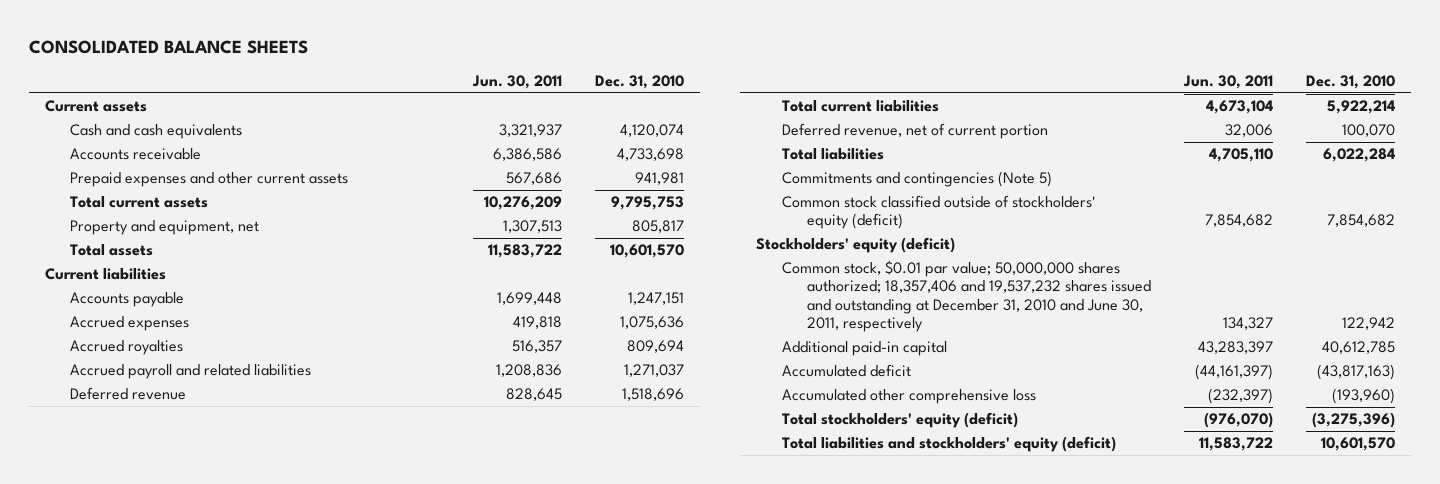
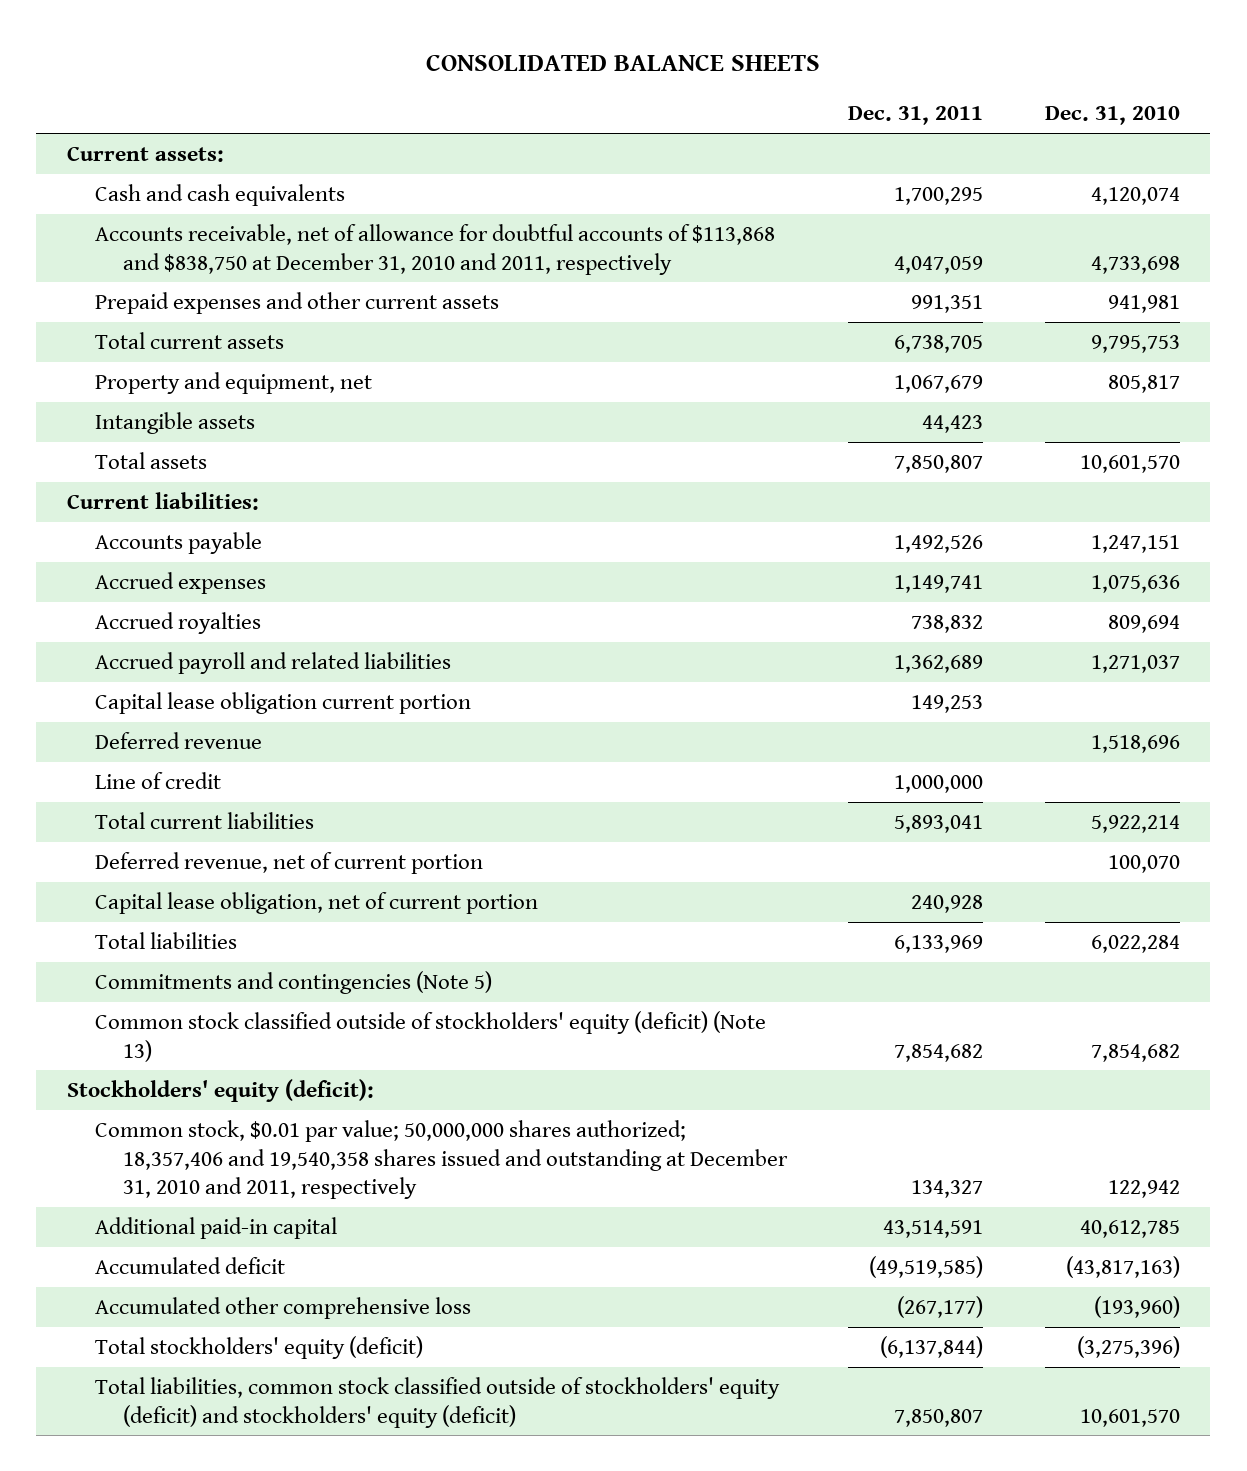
[471,75,562,90] Jun. 30, 2011 -> none
none -> [848,106,984,126] Dec. 31, 2011
[45,100,148,113] Current assets -> [66,145,224,162] Current assets:
[70,148,202,161] Accounts receivable -> [94,223,775,275] Accounts receivable, net of allowance for doubtful accounts of $113,868 and $838,750 at December 31, 2010 and 2011, respectively
none -> [94,411,255,434] Intangible assets
[45,268,167,281] Current liabilities -> [66,491,259,510] Current liabilities:
none -> [94,691,471,714] Capital lease obligation current portion
none -> [94,771,221,789] Line of credit
none -> [94,891,538,914] Capital lease obligation, net of current portion
[781,195,1096,230] Common stock classified outside of stockholders' equity (deficit) -> [94,1010,766,1062] Common stock classified outside of stockholders' equity (deficit) (Note 13)
[756,237,956,254] Stockholders' equity (deficit) -> [66,1078,374,1102] Stockholders' equity (deficit):
[781,260,1152,333] Common stock, $0.01 par value; 50,000,000 shares authorized; 18,357,406 and 19,537,232 shares issued and outstanding at December 31, 2010 and June 30, 2011, respectively -> [94,1119,788,1200] Common stock, $0.01 par value; 50,000,000 shares authorized; 18,357,406 and 19,540,358 shares issued and outstanding at December 31, 2010 and 2011, respectively
[781,436,1116,453] Total liabilities and stockholders' equity (deficit) -> [94,1376,780,1428] Total liabilities, common stock classified outside of stockholders' equity (deficit) and stockholders' equity (deficit)

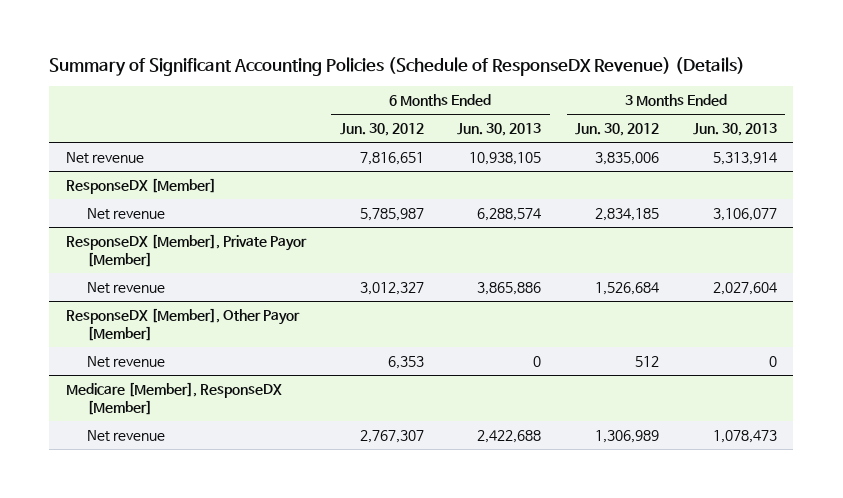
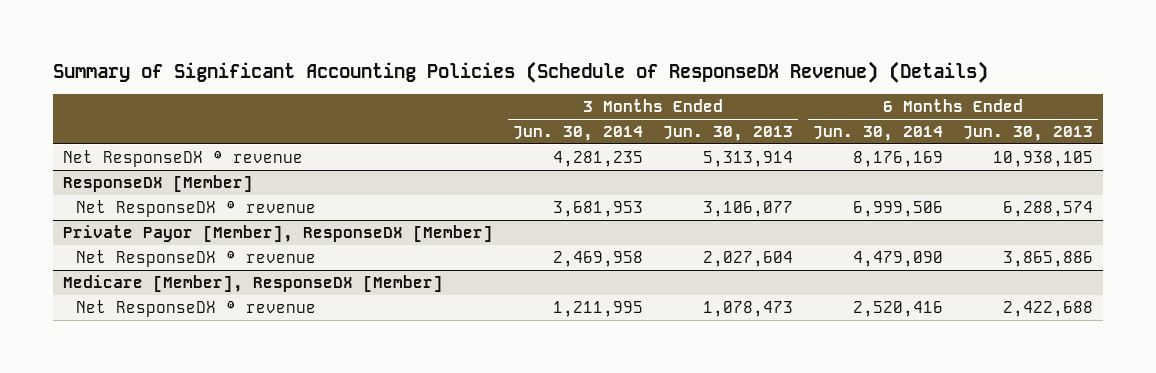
[339,123,424,137] Jun. 30, 2012 -> none
[574,123,659,137] Jun. 30, 2012 -> none
none -> [513,126,644,142] Jun. 30, 2014
none -> [813,126,944,142] Jun. 30, 2014
[66,152,145,165] Net revenue -> [62,150,303,168] Net ResponseDX ® revenue
[66,308,301,341] ResponseDX [Member], Other Payor [Member] -> none
[86,356,165,369] Net revenue -> none
[86,208,165,221] Net revenue -> [75,200,316,218] Net ResponseDX ® revenue
[66,234,308,267] ResponseDX [Member], Private Payor [Member] -> [62,225,493,243] Private Payor [Member], ResponseDX [Member]
[86,282,165,295] Net revenue -> [75,250,316,268] Net ResponseDX ® revenue
[86,430,165,443] Net revenue -> [75,300,316,318] Net ResponseDX ® revenue

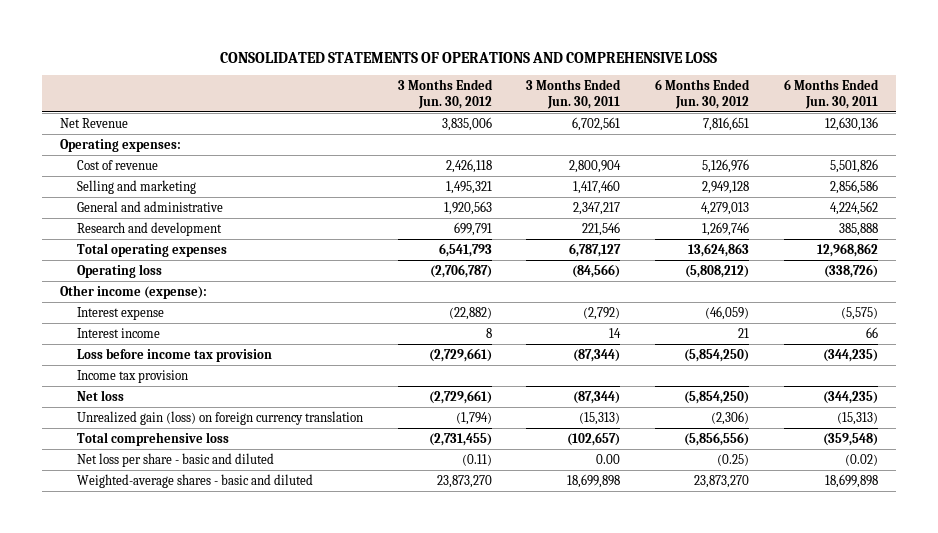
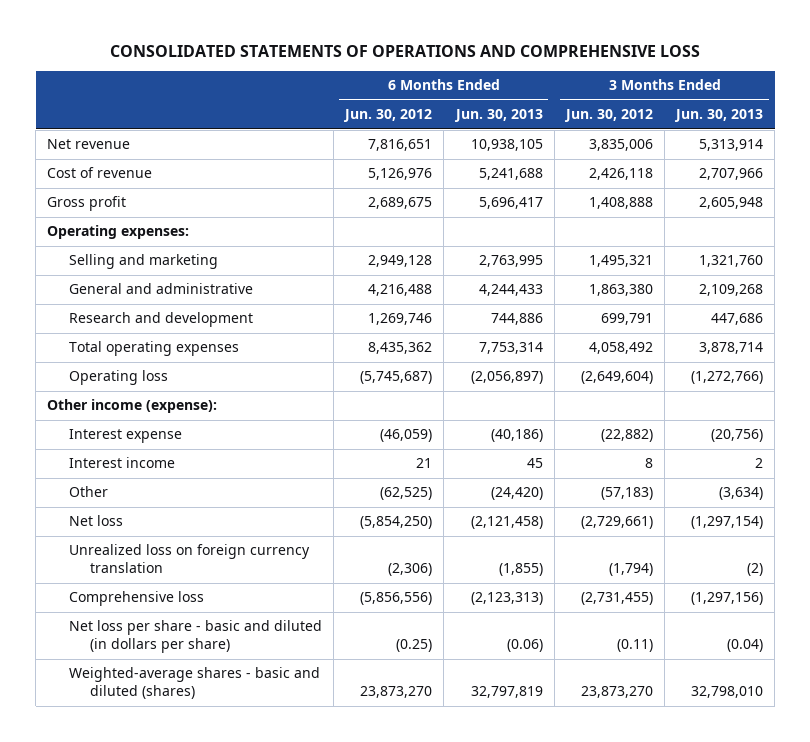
[526,79,622,109] 3 Months Ended Jun. 30, 2011 -> none
[784,79,880,109] 6 Months Ended Jun. 30, 2011 -> none
none -> [453,109,543,123] Jun. 30, 2013
none -> [674,109,764,123] Jun. 30, 2013
[59,117,128,128] Net Revenue -> [47,139,131,150] Net revenue
none -> [47,196,127,212] Gross profit
[59,138,181,152] Operating expenses: -> [47,225,190,240] Operating expenses:
[443,200,492,215] 1,920,563 -> [588,284,653,297] 1,863,380
[701,201,750,215] 4,279,013 -> [368,284,433,297] 4,216,488
[438,242,492,257] 6,541,793 -> [588,342,653,355] 4,058,492
[688,242,750,257] 13,624,863 -> [368,342,433,355] 8,435,362
[429,263,492,278] (2,706,787) -> [580,371,653,385] (2,649,604)
[685,264,750,278] (5,808,212) -> [360,371,433,385] (5,745,687)
[76,347,272,362] Loss before income tax provision -> none
[76,369,188,383] Income tax provision -> none
none -> [68,486,108,498] Other
[76,410,363,425] Unrealized gain (loss) on foreign currency translation -> [68,544,310,574] Unrealized loss on foreign currency translation
[76,431,229,446] Total comprehensive loss -> [68,591,204,607] Comprehensive loss
[76,452,274,467] Net loss per share - basic and diluted -> [68,620,322,654] Net loss per share - basic and diluted (in dollars per share)
[76,473,313,488] Weighted-average shares - basic and diluted -> [68,667,320,700] Weighted-average shares - basic and diluted (shares)

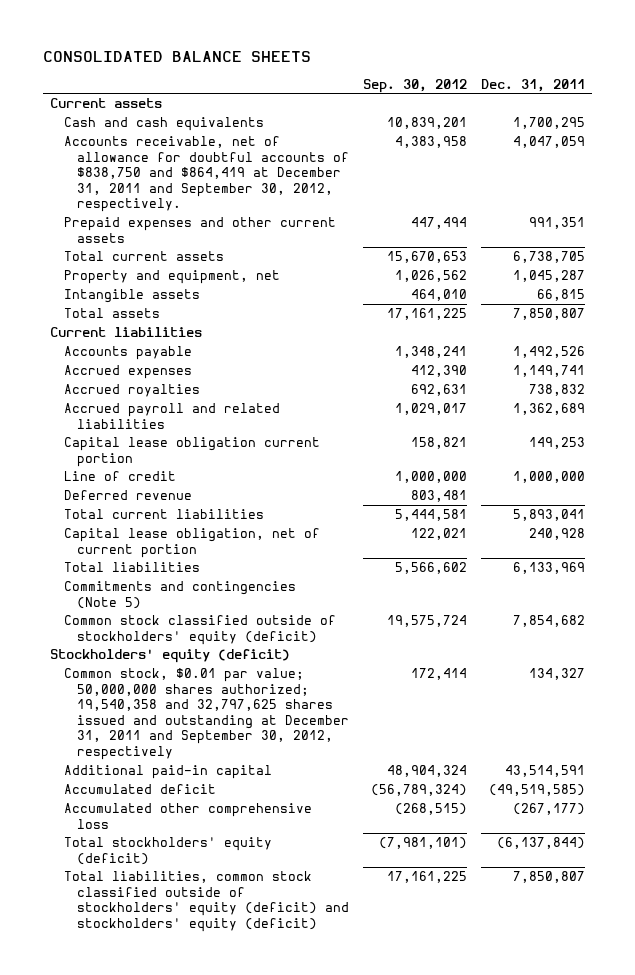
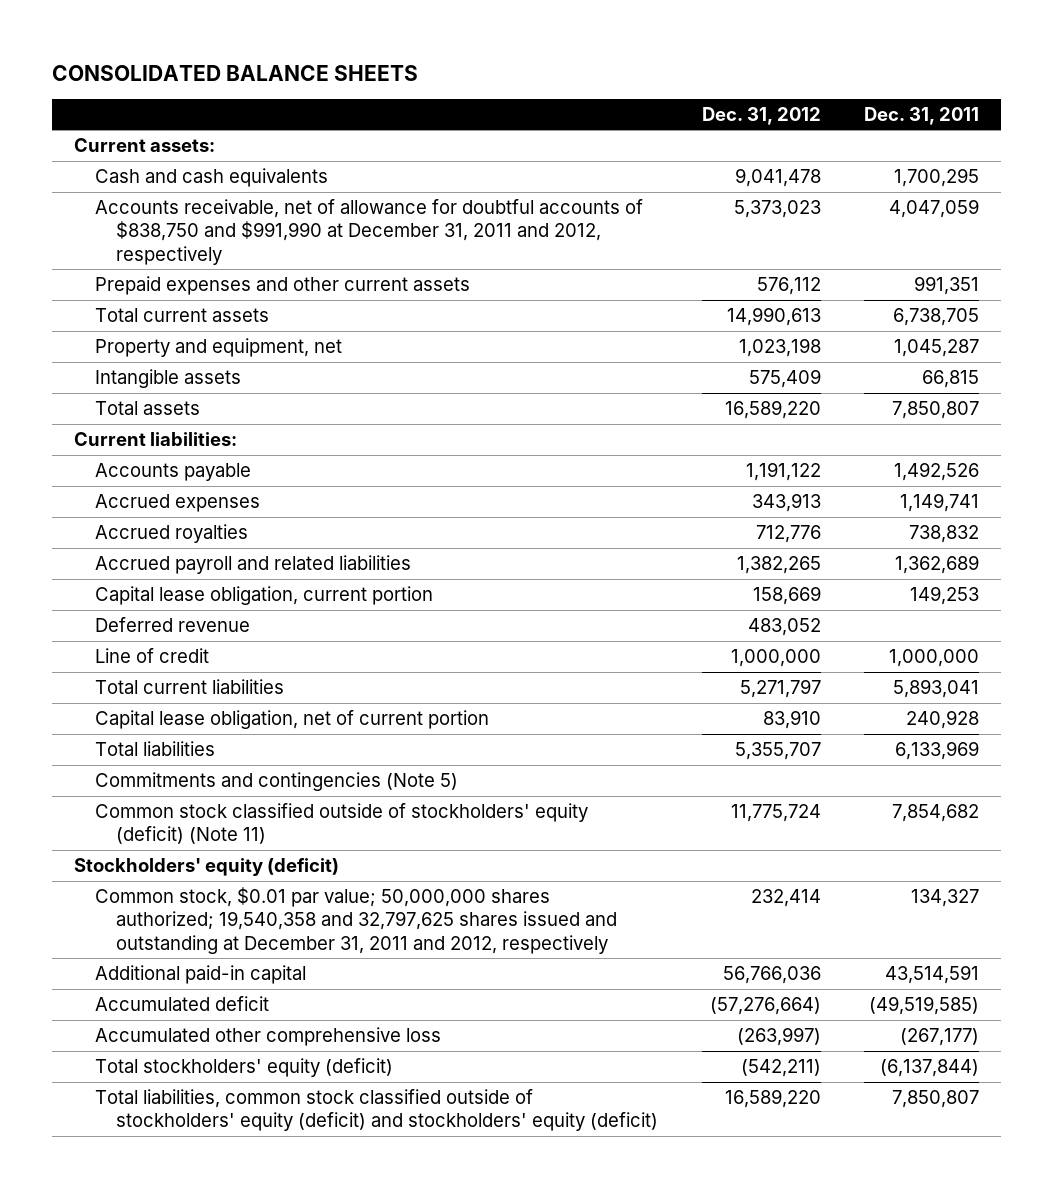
[363,78,468,93] Sep. 30, 2012 -> none
none -> [701,106,821,125] Dec. 31, 2012
[49,98,162,109] Current assets -> [74,137,216,152] Current assets:
[63,136,350,213] Accounts receivable, net of allowance for doubtful accounts of $838,750 and $864,419 at December 31, 2011 and September 30, 2012, respectively. -> [94,198,643,265] Accounts receivable, net of allowance for doubtful accounts of $838,750 and $991,990 at December 31, 2011 and 2012, respectively
[49,327,202,338] Current liabilities -> [74,431,238,446] Current liabilities:
[63,437,320,467] Capital lease obligation current portion -> [94,585,433,605] Capital lease obligation, current portion
[63,471,176,482] Line of credit -> [94,647,209,663] Line of credit
[63,615,336,645] Common stock classified outside of stockholders' equity (deficit) -> [94,802,588,845] Common stock classified outside of stockholders' equity (deficit) (Note 11)
[63,668,350,761] Common stock, $0.01 par value; 50,000,000 shares authorized; 19,540,358 and 32,797,625 shares issued and outstanding at December 31, 2011 and September 30, 2012, respectively -> [94,886,617,954] Common stock, $0.01 par value; 50,000,000 shares authorized; 19,540,358 and 32,797,625 shares issued and outstanding at December 31, 2011 and 2012, respectively

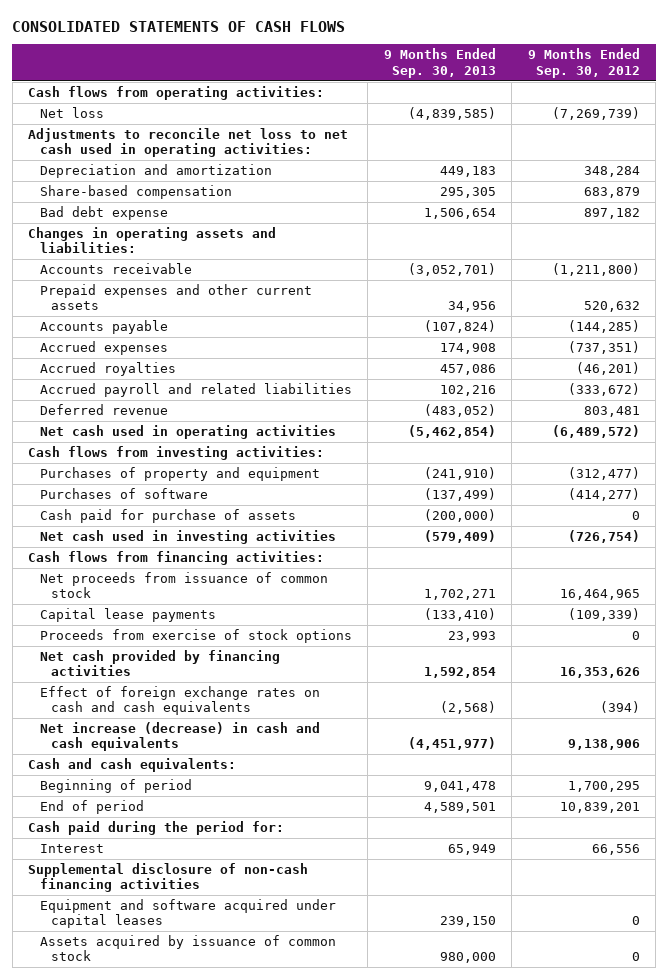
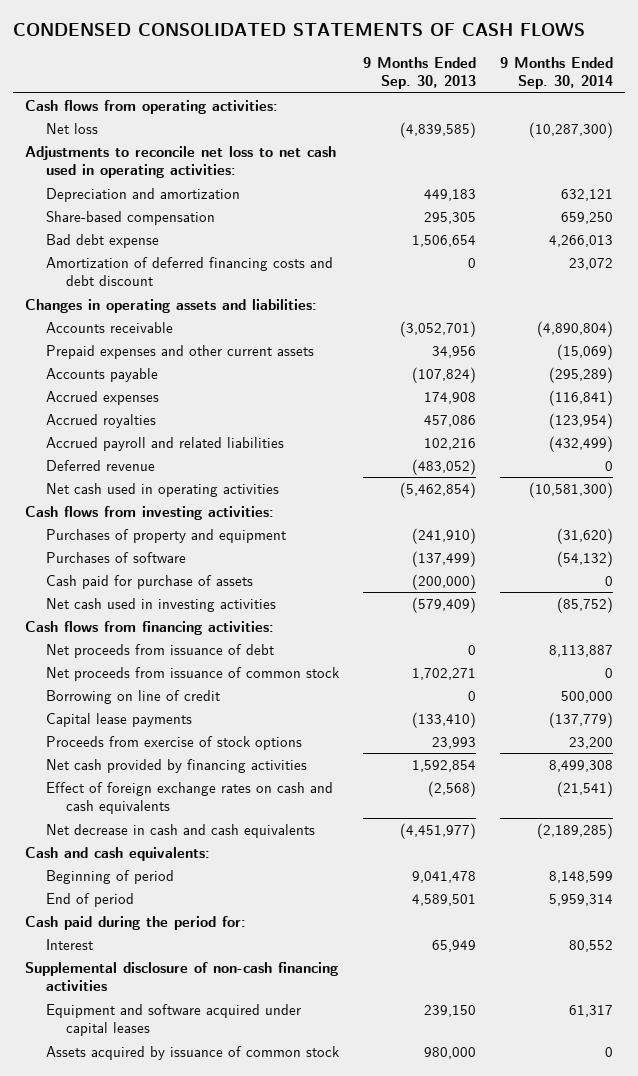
[12,20,346,32] CONSOLIDATED STATEMENTS OF CASH FLOWS -> [12,23,585,37] CONDENSED CONSOLIDATED STATEMENTS OF CASH FLOWS
[527,48,640,78] 9 Months Ended Sep. 30, 2012 -> none
none -> [499,57,613,90] 9 Months Ended Sep. 30, 2014
none -> [45,256,333,287] Amortization of deferred financing costs and debt discount
none -> [45,643,274,658] Net proceeds from issuance of debt
none -> [45,689,220,704] Borrowing on line of credit
[39,722,320,752] Net increase (decrease) in cash and cash equivalents -> [45,823,315,838] Net decrease in cash and cash equivalents

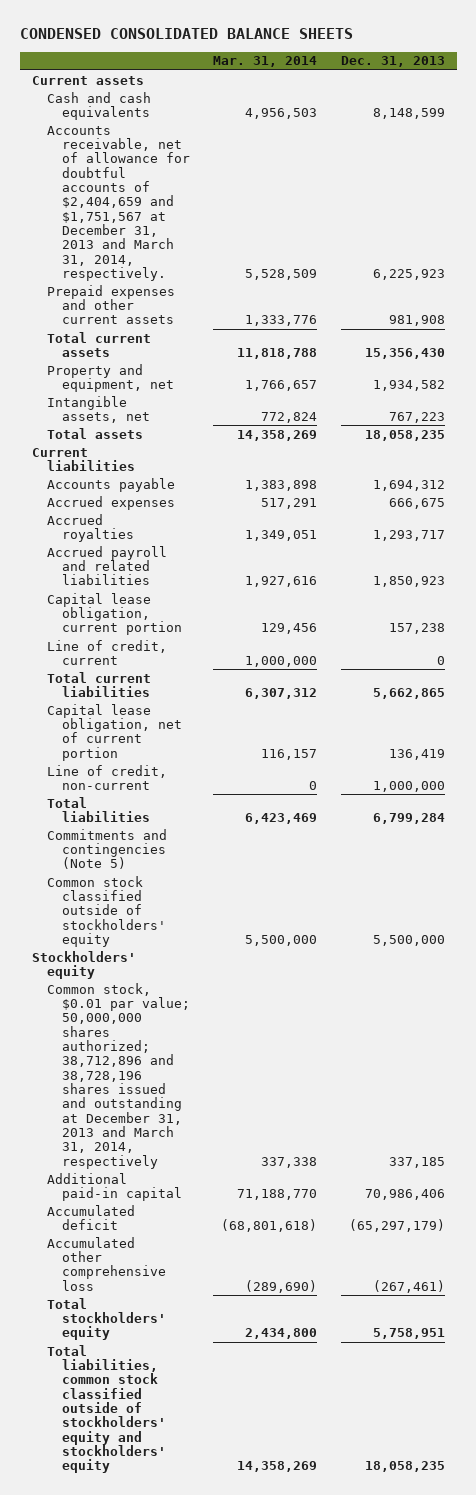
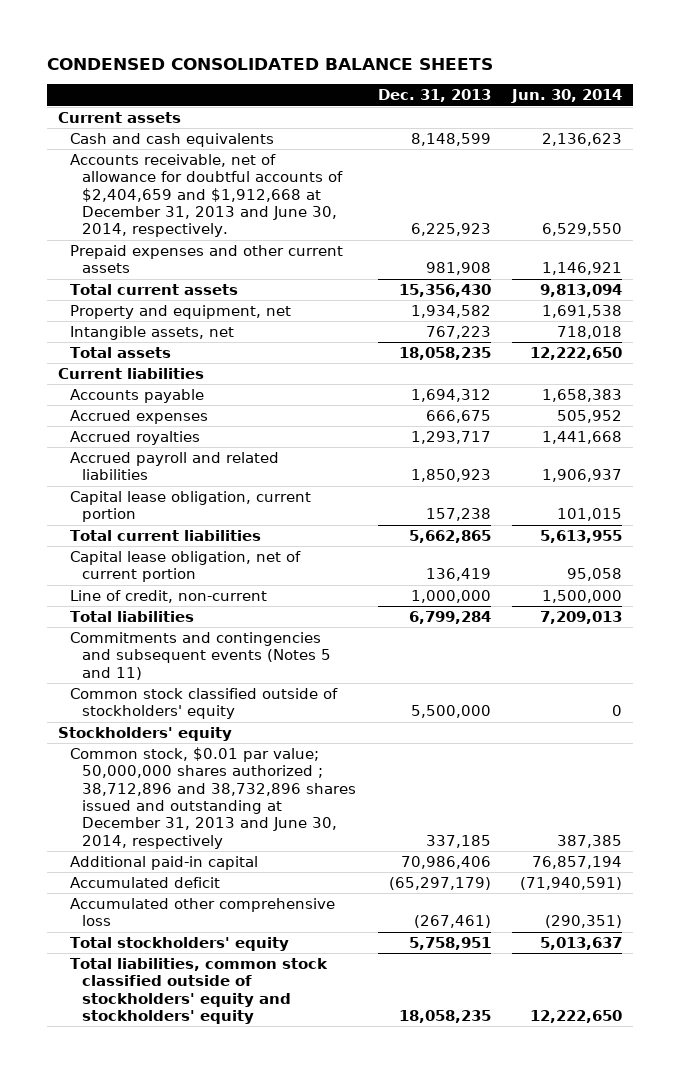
[213,56,318,68] Mar. 31, 2014 -> none
none -> [511,89,623,104] Jun. 30, 2014
[46,125,190,281] Accounts receivable, net of allowance for doubtful accounts of $2,404,659 and $1,751,567 at December 31, 2013 and March 31, 2014, respectively. -> [70,154,344,238] Accounts receivable, net of allowance for doubtful accounts of $2,404,659 and $1,912,668 at December 31, 2013 and June 30, 2014, respectively.
[46,639,167,665] Line of credit, current -> none
[46,828,167,870] Commitments and contingencies (Note 5) -> [70,632,332,680] Commitments and contingencies and subsequent events (Notes 5 and 11)
[46,982,190,1169] Common stock, $0.01 par value; 50,000,000 shares authorized; 38,712,896 and 38,728,196 shares issued and outstanding at December 31, 2013 and March 31, 2014, respectively -> [70,747,357,849] Common stock, $0.01 par value; 50,000,000 shares authorized ; 38,712,896 and 38,732,896 shares issued and outstanding at December 31, 2013 and June 30, 2014, respectively

